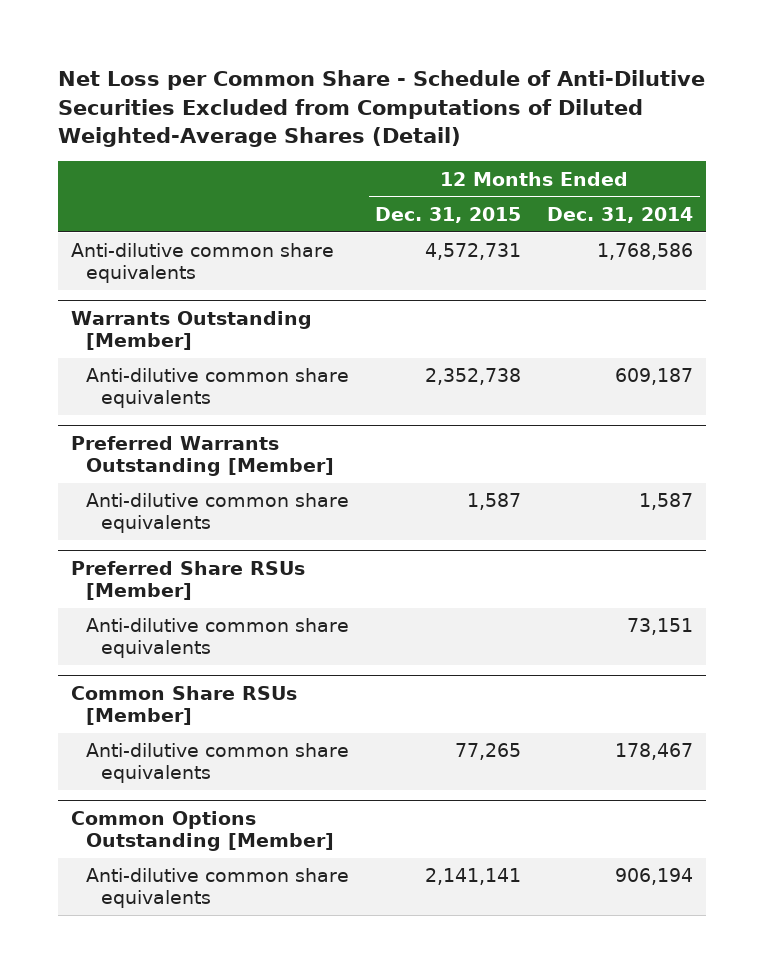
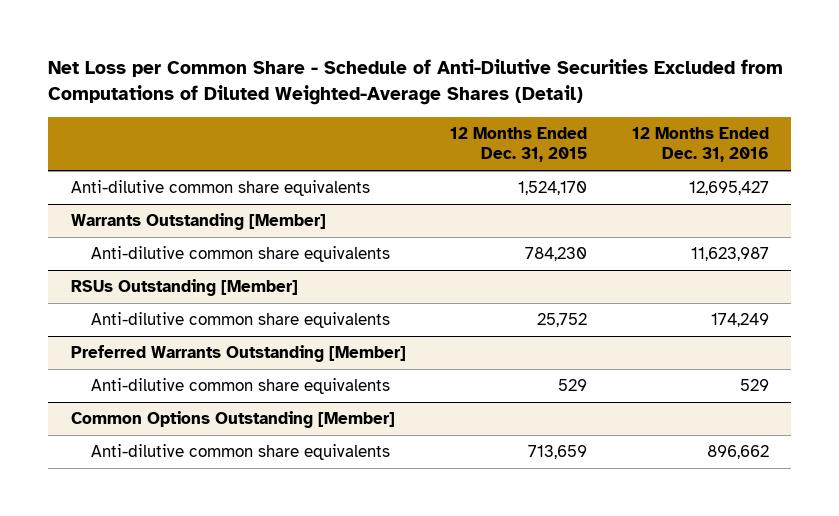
[547,206,694,223] Dec. 31, 2014 -> none
none -> [631,127,769,163] 12 Months Ended Dec. 31, 2016
[425,243,522,261] 4,572,731 -> [518,181,588,196] 1,524,170
[425,368,522,386] 2,352,738 -> [525,247,588,262] 784,230
none -> [70,279,298,297] RSUs Outstanding [Member]
none -> [90,312,390,329] Anti-dilutive common share equivalents
[71,561,306,600] Preferred Share RSUs [Member] -> none
[86,618,350,658] Anti-dilutive common share equivalents -> none
[71,686,298,725] Common Share RSUs [Member] -> none
[86,743,350,783] Anti-dilutive common share equivalents -> none
[467,493,522,511] 1,587 -> [558,379,588,392] 529
[425,868,522,886] 2,141,141 -> [528,445,588,460] 713,659

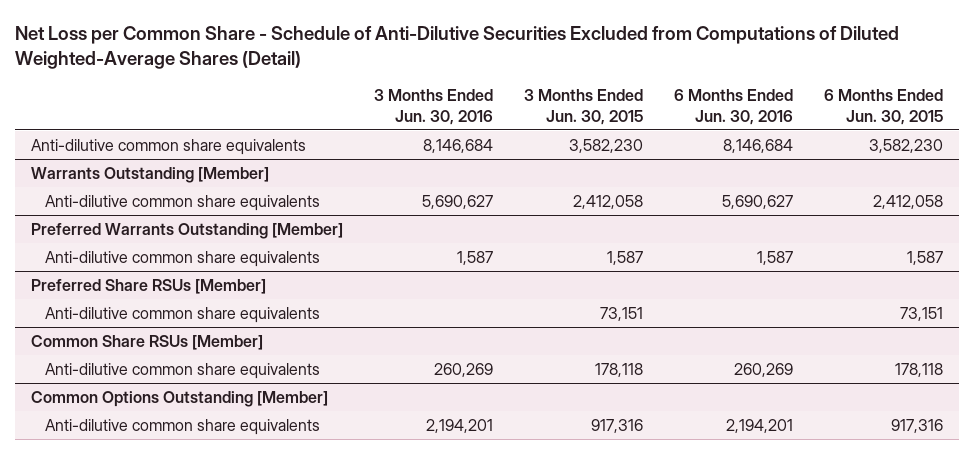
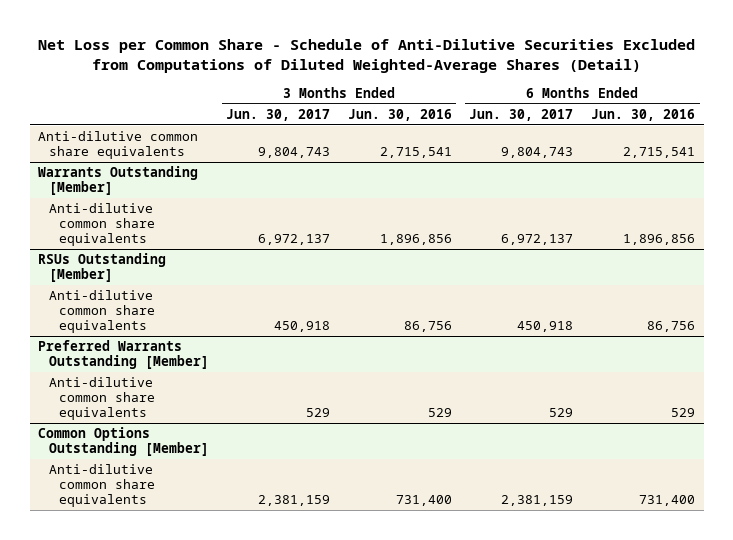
[524,89,644,125] 3 Months Ended Jun. 30, 2015 -> none
[824,89,944,125] 6 Months Ended Jun. 30, 2015 -> none
none -> [226,109,331,122] Jun. 30, 2017
none -> [469,109,574,122] Jun. 30, 2017
[423,138,494,153] 8,146,684 -> [379,147,452,159] 2,715,541
[723,138,794,153] 8,146,684 -> [623,147,696,159] 2,715,541
[422,194,494,209] 5,690,627 -> [379,234,452,246] 1,896,856
[722,194,794,209] 5,690,627 -> [623,234,696,246] 1,896,856
none -> [38,253,167,283] RSUs Outstanding [Member]
none -> [48,290,155,334] Anti-dilutive common share equivalents
[30,278,266,294] Preferred Share RSUs [Member] -> none
[44,306,320,323] Anti-dilutive common share equivalents -> none
[30,334,263,350] Common Share RSUs [Member] -> none
[44,362,320,379] Anti-dilutive common share equivalents -> none
[457,250,494,265] 1,587 -> [427,408,452,418] 529
[757,250,794,265] 1,587 -> [671,408,696,418] 529
[426,418,494,433] 2,194,201 -> [395,495,452,507] 731,400
[726,418,794,433] 2,194,201 -> [639,495,696,507] 731,400

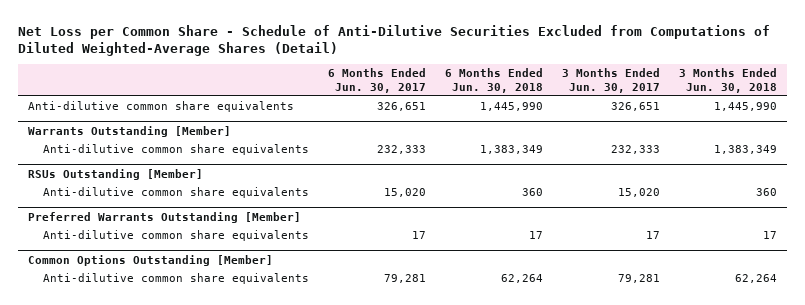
[347,109,452,122] Jun. 30, 2016 -> none
[591,109,696,122] Jun. 30, 2016 -> none
none -> [445,68,544,93] 6 Months Ended Jun. 30, 2018
none -> [679,68,778,93] 3 Months Ended Jun. 30, 2018
[258,147,331,159] 9,804,743 -> [611,102,661,112] 326,651
[501,147,574,159] 9,804,743 -> [376,102,426,112] 326,651
[258,234,331,246] 6,972,137 -> [611,145,661,155] 232,333
[501,234,574,246] 6,972,137 -> [376,145,426,155] 232,333
[274,321,331,333] 450,918 -> [618,188,661,198] 15,020
[517,321,574,333] 450,918 -> [383,188,426,198] 15,020
[306,408,331,418] 529 -> [646,231,661,240] 17
[549,408,574,418] 529 -> [411,231,426,240] 17
[258,495,331,507] 2,381,159 -> [618,274,661,284] 79,281
[501,495,574,507] 2,381,159 -> [383,274,426,284] 79,281

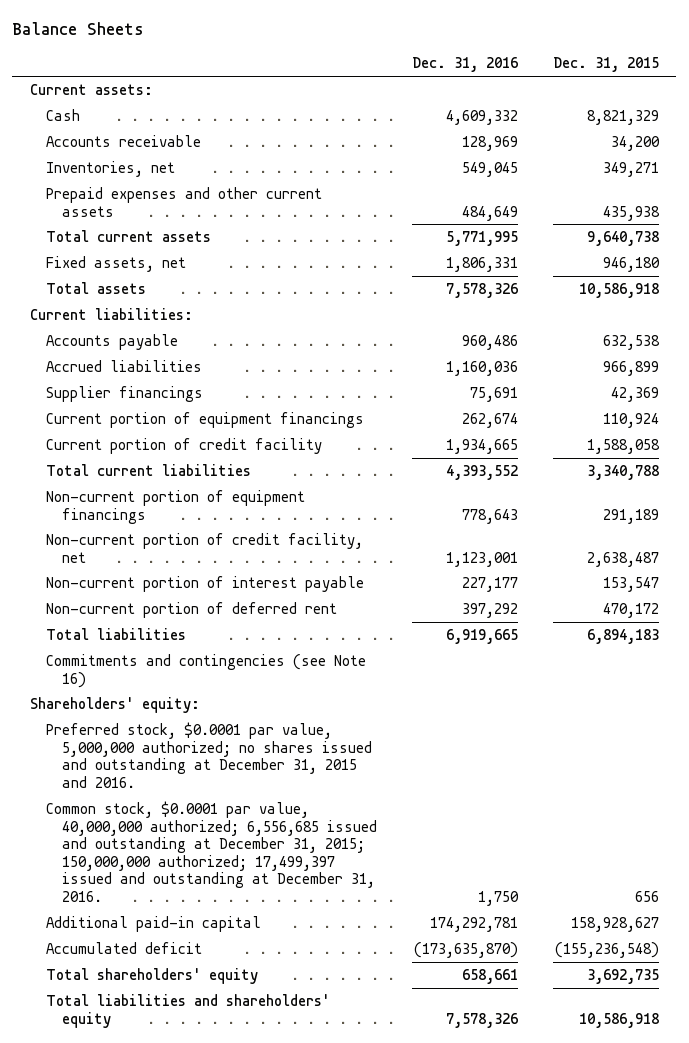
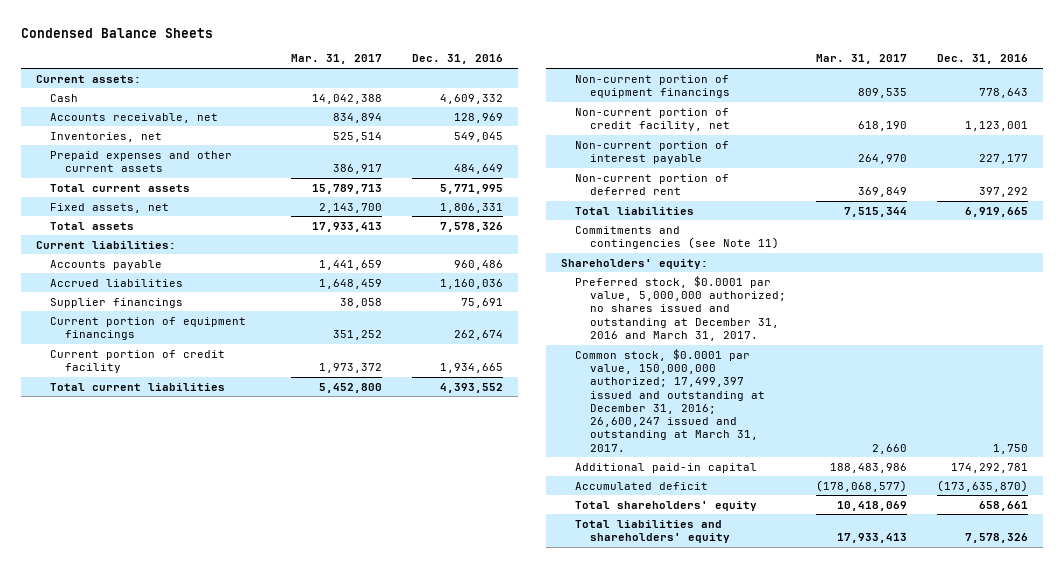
[12,22,145,36] Balance Sheets -> [20,27,213,38] Condensed Balance Sheets
[553,57,660,73] Dec. 31, 2015 -> none
none -> [290,54,382,65] Mar. 31, 2017
[46,135,202,148] Accounts receivable -> [50,112,219,123] Accounts receivable, net
[46,654,367,688] Commitments and contingencies (see Note 16) -> [575,225,779,249] Commitments and contingencies (see Note 11)
[46,722,373,788] Preferred stock, $0.0001 par value, 5,000,000 authorized; no shares issued and outstanding at December 31, 2015 and 2016. -> [575,275,786,341] Preferred stock, $0.0001 par value, 5,000,000 authorized; no shares issued and outstanding at December 31, 2016 and March 31, 2017.
[46,801,378,902] Common stock, $0.0001 par value, 40,000,000 authorized; 6,556,685 issued and outstanding at December 31, 2015; 150,000,000 authorized; 17,499,397 issued and outstanding at December 31, 2016. -> [575,348,765,452] Common stock, $0.0001 par value, 150,000,000 authorized; 17,499,397 issued and outstanding at December 31, 2016; 26,600,247 issued and outstanding at March 31, 2017.

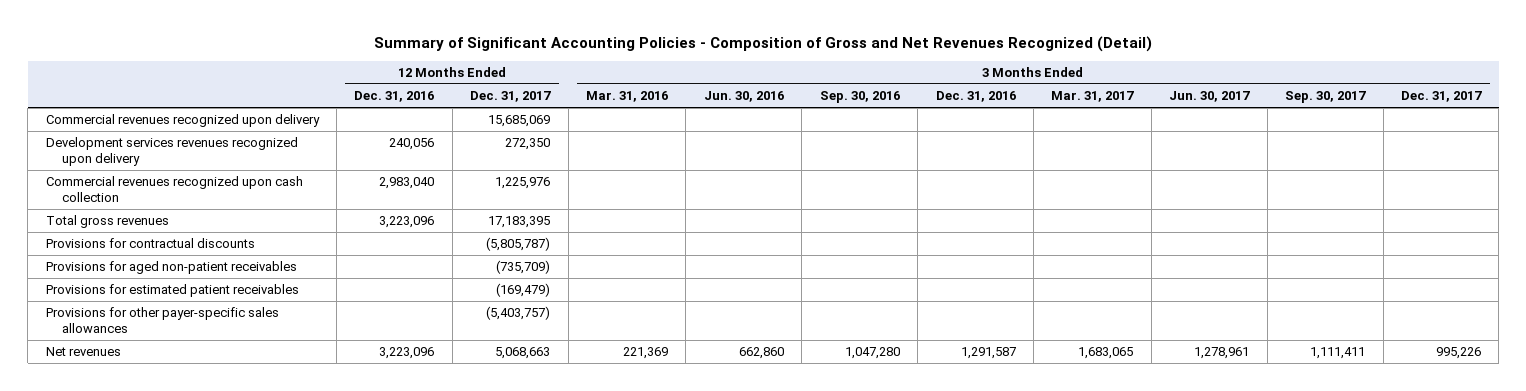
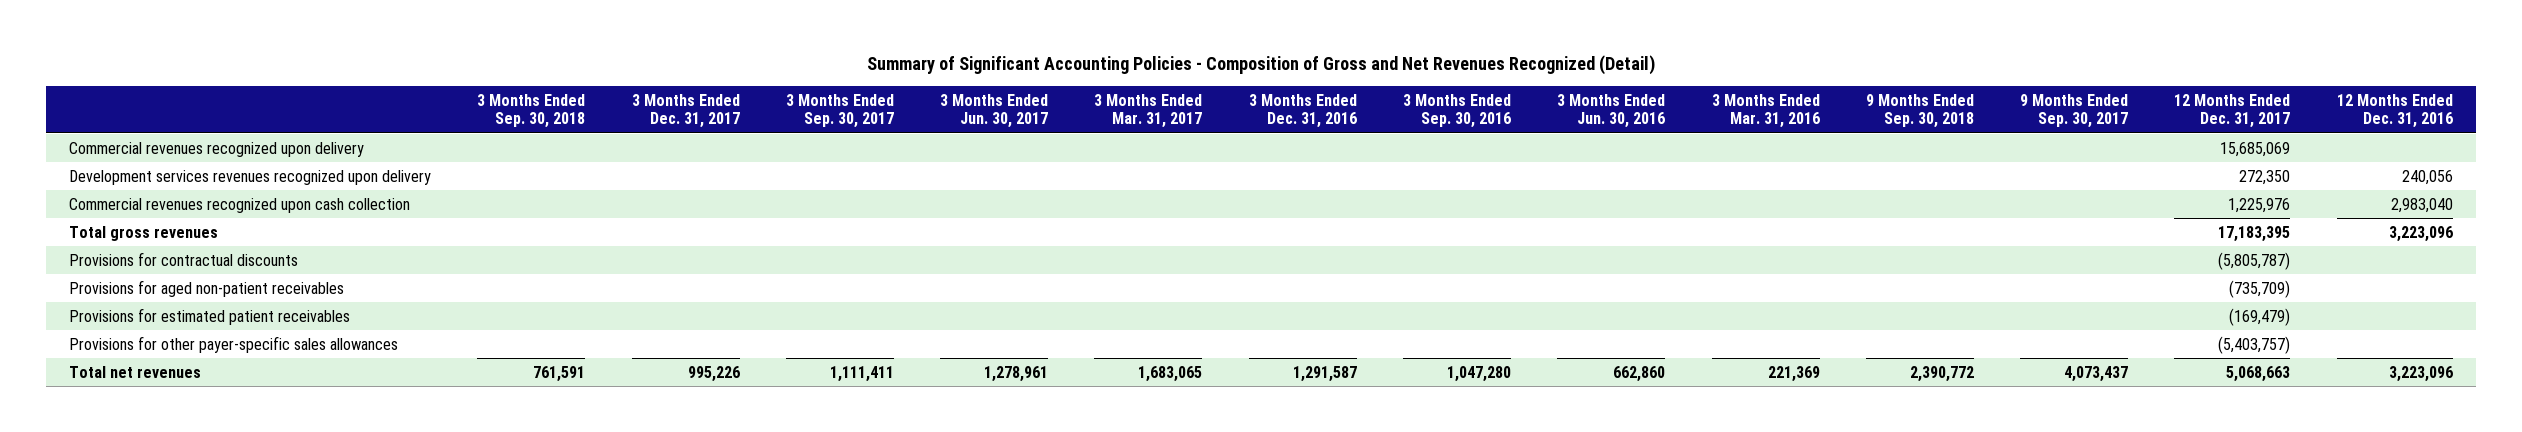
none -> [477,93,586,129] 3 Months Ended Sep. 30, 2018
none -> [1865,93,1974,129] 9 Months Ended Sep. 30, 2018
none -> [2020,93,2129,129] 9 Months Ended Sep. 30, 2017
[45,347,121,357] Net revenues -> [69,365,202,378] Total net revenues

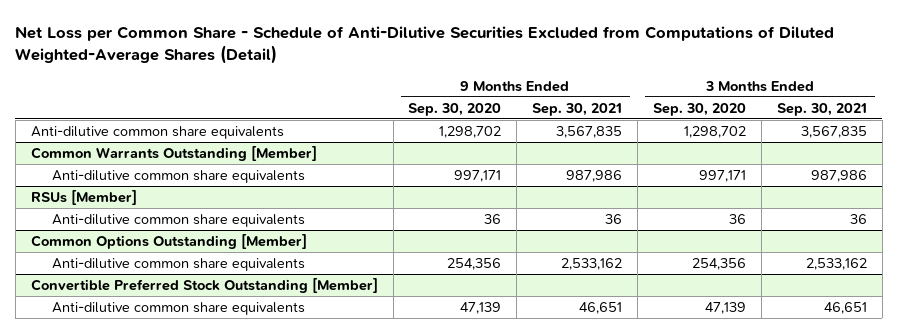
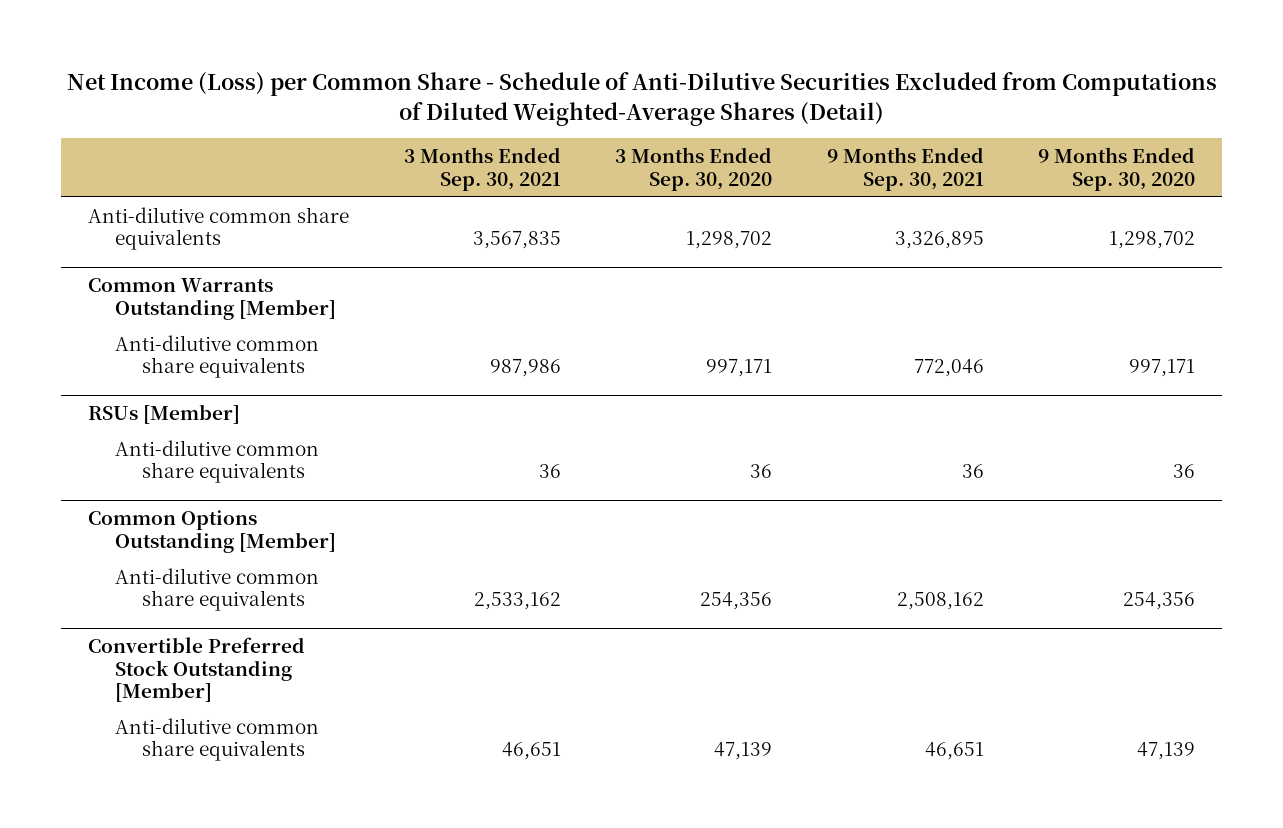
[15,25,835,65] Net Loss per Common Share - Schedule of Anti-Dilutive Securities Excluded from Computations of Diluted Weighted-Average Shares (Detail) -> [66,72,1217,126] Net Income (Loss) per Common Share - Schedule of Anti-Dilutive Securities Excluded from Computations of Diluted Weighted-Average Shares (Detail)
[556,125,623,138] 3,567,835 -> [894,231,984,250] 3,326,895
[566,169,623,182] 987,986 -> [913,359,984,378] 772,046
[561,257,623,270] 2,533,162 -> [896,592,984,611] 2,508,162

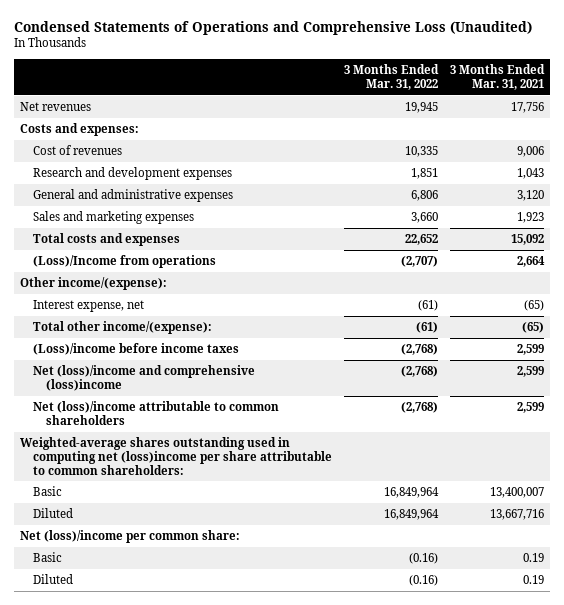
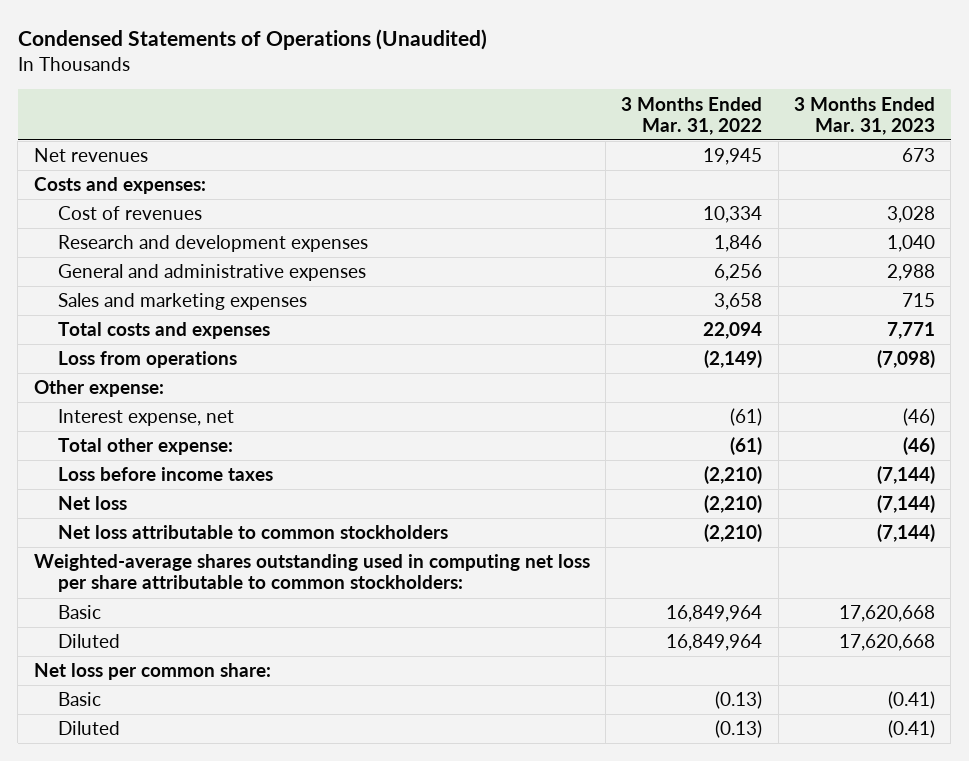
[13,20,532,35] Condensed Statements of Operations and Comprehensive Loss (Unaudited) -> [17,29,487,51] Condensed Statements of Operations (Unaudited)
[449,64,545,90] 3 Months Ended Mar. 31, 2021 -> none
none -> [794,96,936,135] 3 Months Ended Mar. 31, 2023
[404,146,438,158] 10,335 -> [703,206,763,224] 10,334
[410,168,438,180] 1,851 -> [714,235,763,253] 1,846
[410,190,438,202] 6,806 -> [714,264,763,282] 6,256
[410,212,438,224] 3,660 -> [714,293,763,311] 3,658
[404,234,438,246] 22,652 -> [703,322,763,340] 22,094
[32,255,216,269] (Loss)/Income from operations -> [58,351,238,369] Loss from operations
[400,256,438,268] (2,707) -> [704,350,763,369] (2,149)
[19,277,167,291] Other income/(expense): -> [33,380,164,398] Other expense:
[32,321,212,335] Total other income/(expense): -> [58,438,234,456] Total other expense:
[32,343,239,356] (Loss)/income before income taxes -> [58,467,274,482] Loss before income taxes
[400,344,438,356] (2,768) -> [704,466,763,485] (2,210)
[32,365,255,391] Net (loss)/income and comprehensive (loss)income -> [58,496,128,511] Net loss
[400,366,438,378] (2,768) -> [704,495,763,514] (2,210)
[32,401,279,425] Net (loss)/income attributable to common shareholders -> [58,525,449,540] Net loss attributable to common stockholders
[400,402,438,414] (2,768) -> [704,524,763,543] (2,210)
[19,437,332,475] Weighted-average shares outstanding used in computing net (loss)income per share attributable to common shareholders: -> [33,554,590,593] Weighted-average shares outstanding used in computing net loss per share attributable to common stockholders:
[19,530,240,544] Net (loss)/income per common share: -> [33,663,271,681] Net loss per common share:
[408,553,438,565] (0.16) -> [715,691,763,710] (0.13)
[408,575,438,587] (0.16) -> [715,720,763,739] (0.13)

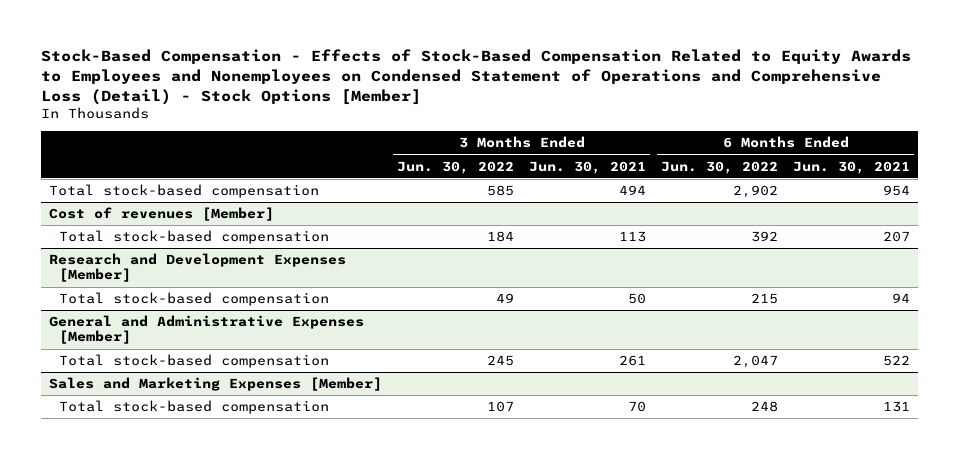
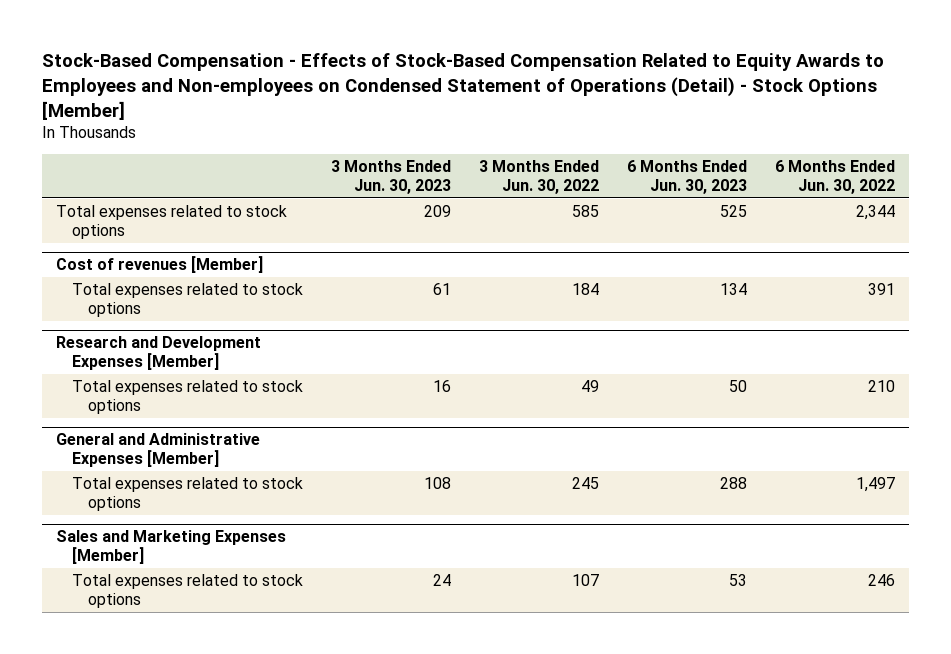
[41,49,912,105] Stock-Based Compensation - Effects of Stock-Based Compensation Related to Equity Awards to Employees and Nonemployees on Condensed Statement of Operations and Comprehensive Loss (Detail) - Stock Options [Member] -> [41,52,884,120] Stock-Based Compensation - Effects of Stock-Based Compensation Related to Equity Awards to Employees and Non-employees on Condensed Statement of Operations (Detail) - Stock Options [Member]
[529,160,647,174] Jun. 30, 2021 -> none
[793,160,911,174] Jun. 30, 2021 -> none
none -> [330,160,451,195] 3 Months Ended Jun. 30, 2023
none -> [626,160,747,195] 6 Months Ended Jun. 30, 2023
[48,184,319,199] Total stock-based compensation -> [55,205,287,239] Total expenses related to stock options
[733,185,779,199] 2,902 -> [856,205,896,221] 2,344
[59,230,330,245] Total stock-based compensation -> [71,283,303,317] Total expenses related to stock options
[751,231,779,243] 392 -> [868,283,896,296] 391
[59,292,330,307] Total stock-based compensation -> [71,380,303,414] Total expenses related to stock options
[751,293,779,305] 215 -> [868,380,896,393] 210
[59,354,330,369] Total stock-based compensation -> [71,477,303,511] Total expenses related to stock options
[733,355,779,369] 2,047 -> [856,477,896,493] 1,497
[59,400,330,415] Total stock-based compensation -> [71,574,303,608] Total expenses related to stock options
[751,401,779,413] 248 -> [868,574,896,587] 246

